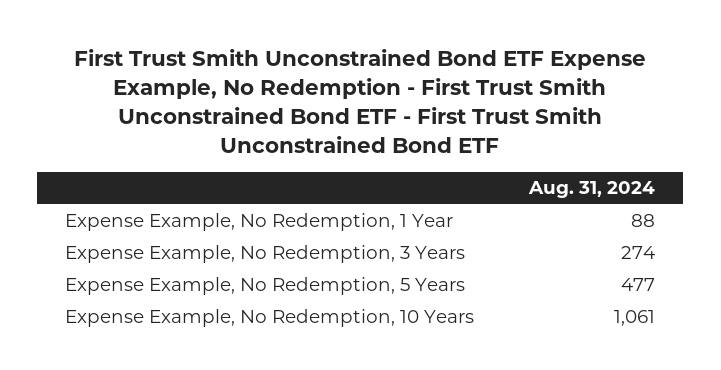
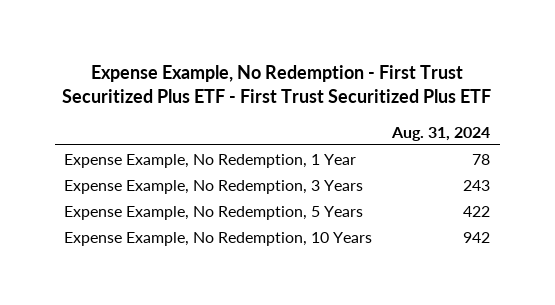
[74,49,647,154] First Trust Smith Unconstrained Bond ETF Expense Example, No Redemption - First Trust Smith Unconstrained Bond ETF - First Trust Smith Unconstrained Bond ETF -> [62,65,492,104] Expense Example, No Redemption - First Trust Securitized Plus ETF - First Trust Securitized Plus ETF
[631,214,656,228] 88 -> [472,153,491,165] 78
[621,246,656,260] 274 -> [463,179,491,191] 243
[621,278,656,292] 477 -> [463,205,491,217] 422
[614,310,656,327] 1,061 -> [463,231,491,243] 942

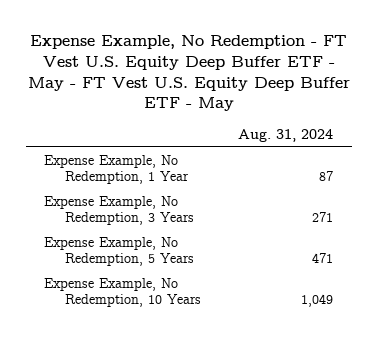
[62,65,492,104] Expense Example, No Redemption - First Trust Securitized Plus ETF - First Trust Securitized Plus ETF -> [27,35,350,112] Expense Example, No Redemption - FT Vest U.S. Equity Deep Buffer ETF - May - FT Vest U.S. Equity Deep Buffer ETF - May
[472,153,491,165] 78 -> [319,170,334,181] 87
[463,179,491,191] 243 -> [312,211,334,222] 271
[463,205,491,217] 422 -> [312,252,334,263] 471
[463,231,491,243] 942 -> [301,293,334,307] 1,049

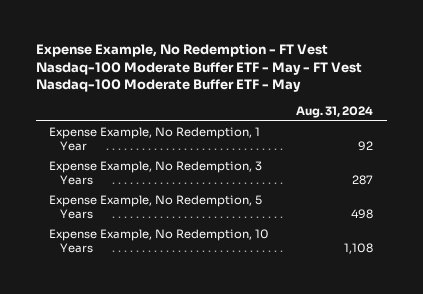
[27,35,350,112] Expense Example, No Redemption - FT Vest U.S. Equity Deep Buffer ETF - May - FT Vest U.S. Equity Deep Buffer ETF - May -> [36,43,363,93] Expense Example, No Redemption - FT Vest Nasdaq-100 Moderate Buffer ETF - May - FT Vest Nasdaq-100 Moderate Buffer ETF - May
[319,170,334,181] 87 -> [358,141,374,152] 92
[312,211,334,222] 271 -> [352,175,374,186] 287
[312,252,334,263] 471 -> [351,209,374,220] 498
[301,293,334,307] 1,049 -> [344,243,374,255] 1,108

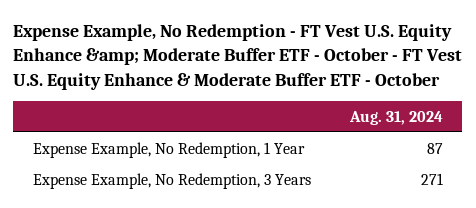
[36,43,363,93] Expense Example, No Redemption - FT Vest Nasdaq-100 Moderate Buffer ETF - May - FT Vest Nasdaq-100 Moderate Buffer ETF - May -> [13,24,463,90] Expense Example, No Redemption - FT Vest U.S. Equity Enhance &amp; Moderate Buffer ETF - October - FT Vest U.S. Equity Enhance & Moderate Buffer ETF - October
[49,195,263,220] Expense Example, No Redemption, 5 Years -> none
[49,229,270,254] Expense Example, No Redemption, 10 Years -> none
[358,141,374,152] 92 -> [426,142,443,154] 87
[352,175,374,186] 287 -> [420,172,443,185] 271

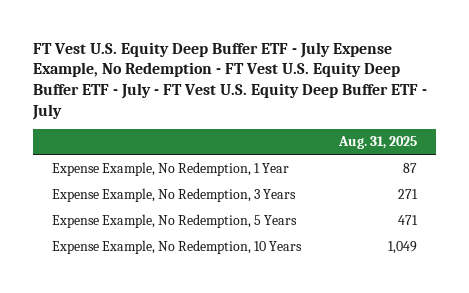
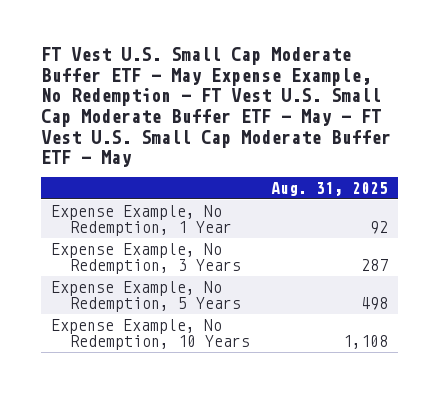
[32,41,428,120] FT Vest U.S. Equity Deep Buffer ETF - July Expense Example, No Redemption - FT Vest U.S. Equity Deep Buffer ETF - July - FT Vest U.S. Equity Deep Buffer ETF - July -> [40,47,391,168] FT Vest U.S. Small Cap Moderate Buffer ETF - May Expense Example, No Redemption - FT Vest U.S. Small Cap Moderate Buffer ETF - May - FT Vest U.S. Small Cap Moderate Buffer ETF - May
[402,163,417,174] 87 -> [369,221,388,235] 92
[397,189,418,200] 271 -> [360,259,388,272] 287
[397,215,418,226] 471 -> [360,297,388,311] 498
[387,241,417,255] 1,049 -> [342,335,388,350] 1,108

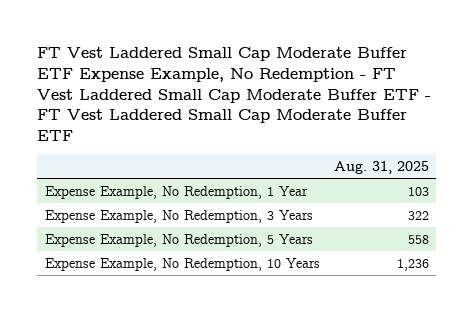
[40,47,391,168] FT Vest U.S. Small Cap Moderate Buffer ETF - May Expense Example, No Redemption - FT Vest U.S. Small Cap Moderate Buffer ETF - May - FT Vest U.S. Small Cap Moderate Buffer ETF - May -> [37,47,432,141] FT Vest Laddered Small Cap Moderate Buffer ETF Expense Example, No Redemption - FT Vest Laddered Small Cap Moderate Buffer ETF - FT Vest Laddered Small Cap Moderate Buffer ETF
[369,221,388,235] 92 -> [407,186,429,196] 103
[360,259,388,272] 287 -> [407,210,429,220] 322
[360,297,388,311] 498 -> [407,234,429,244] 558
[342,335,388,350] 1,108 -> [396,258,429,271] 1,236

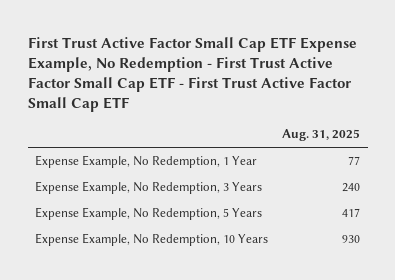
[37,47,432,141] FT Vest Laddered Small Cap Moderate Buffer ETF Expense Example, No Redemption - FT Vest Laddered Small Cap Moderate Buffer ETF - FT Vest Laddered Small Cap Moderate Buffer ETF -> [27,36,357,113] First Trust Active Factor Small Cap ETF Expense Example, No Redemption - First Trust Active Factor Small Cap ETF - First Trust Active Factor Small Cap ETF
[407,186,429,196] 103 -> [348,156,361,166] 77
[407,210,429,220] 322 -> [342,183,361,193] 240
[407,234,429,244] 558 -> [342,208,361,218] 417
[396,258,429,271] 1,236 -> [342,235,361,244] 930

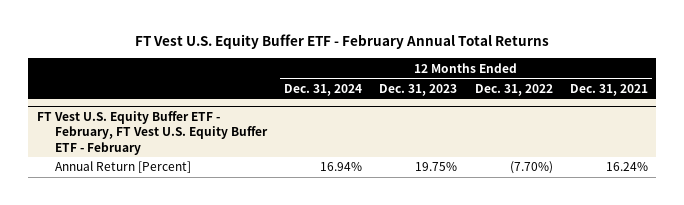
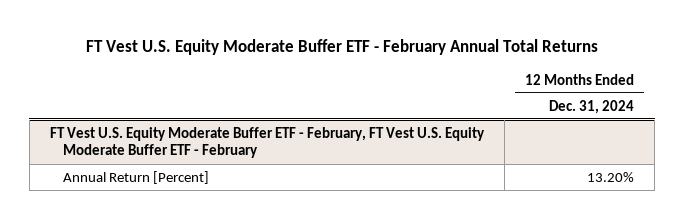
[135,34,550,50] FT Vest U.S. Equity Buffer ETF - February Annual Total Returns -> [85,39,598,56] FT Vest U.S. Equity Moderate Buffer ETF - February Annual Total Returns
[379,83,458,96] Dec. 31, 2023 -> none
[474,83,553,96] Dec. 31, 2022 -> none
[569,83,648,96] Dec. 31, 2021 -> none
[36,110,269,155] FT Vest U.S. Equity Buffer ETF - February, FT Vest U.S. Equity Buffer ETF - February -> [49,126,485,159] FT Vest U.S. Equity Moderate Buffer ETF - February, FT Vest U.S. Equity Moderate Buffer ETF - February
[320,162,363,172] 16.94% -> [587,171,635,182] 13.20%

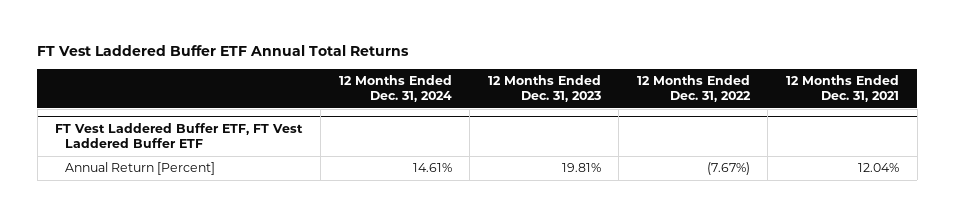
[85,39,598,56] FT Vest U.S. Equity Moderate Buffer ETF - February Annual Total Returns -> [37,45,410,57] FT Vest Laddered Buffer ETF Annual Total Returns
none -> [487,75,601,103] 12 Months Ended Dec. 31, 2023
none -> [636,75,751,103] 12 Months Ended Dec. 31, 2022
none -> [785,75,899,103] 12 Months Ended Dec. 31, 2021
[49,126,485,159] FT Vest U.S. Equity Moderate Buffer ETF - February, FT Vest U.S. Equity Moderate Buffer ETF - February -> none
none -> [55,122,304,148] FT Vest Laddered Buffer ETF, FT Vest Laddered Buffer ETF
[587,171,635,182] 13.20% -> [412,163,452,173] 14.61%

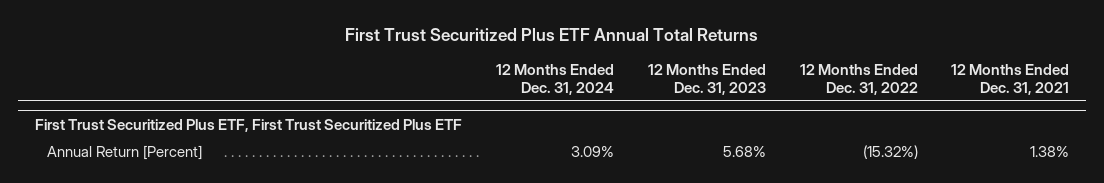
[37,45,410,57] FT Vest Laddered Buffer ETF Annual Total Returns -> [345,27,759,41] First Trust Securitized Plus ETF Annual Total Returns
[55,122,304,148] FT Vest Laddered Buffer ETF, FT Vest Laddered Buffer ETF -> none
none -> [34,118,462,132] First Trust Securitized Plus ETF, First Trust Securitized Plus ETF
[412,163,452,173] 14.61% -> [570,146,614,158] 3.09%
[561,163,601,173] 19.81% -> [722,146,766,158] 5.68%
[706,162,750,176] (7.67%) -> [862,145,918,160] (15.32%)
[857,163,899,173] 12.04% -> [1030,146,1070,158] 1.38%

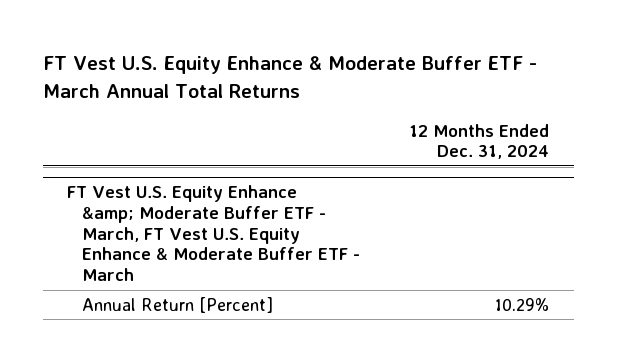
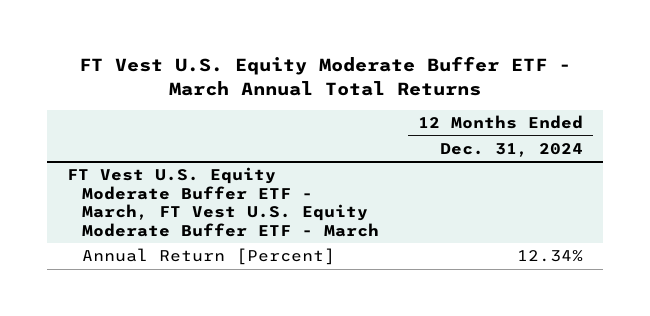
[42,56,537,98] FT Vest U.S. Equity Enhance & Moderate Buffer ETF - March Annual Total Returns -> [79,56,572,96] FT Vest U.S. Equity Moderate Buffer ETF - March Annual Total Returns
[67,185,360,281] FT Vest U.S. Equity Enhance &amp; Moderate Buffer ETF - March, FT Vest U.S. Equity Enhance & Moderate Buffer ETF - March -> [67,167,379,237] FT Vest U.S. Equity Moderate Buffer ETF - March, FT Vest U.S. Equity Moderate Buffer ETF - March
[495,297,550,311] 10.29% -> [517,250,584,263] 12.34%

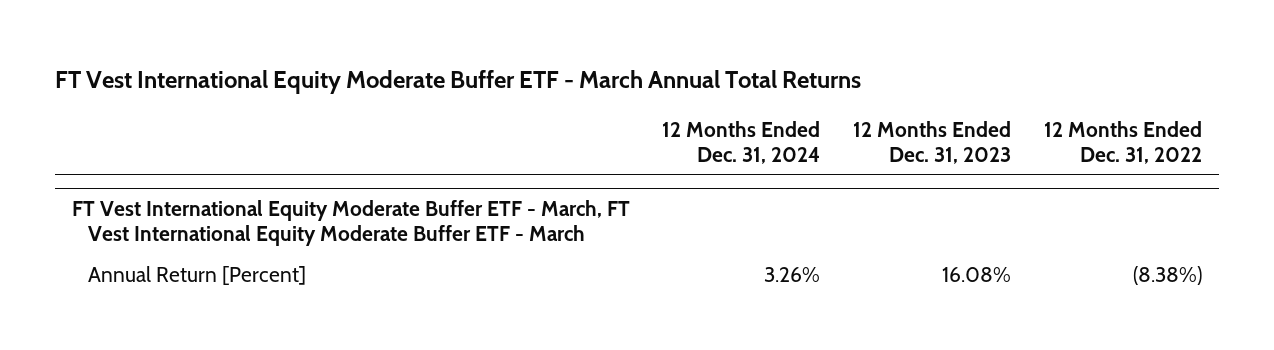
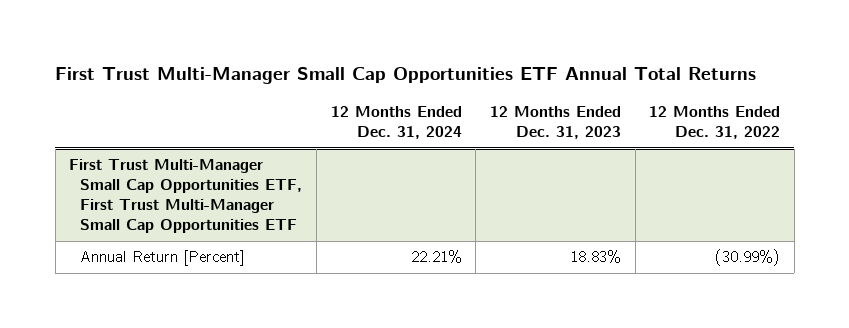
[55,69,862,94] FT Vest International Equity Moderate Buffer ETF - March Annual Total Returns -> [55,66,757,84] First Trust Multi-Manager Small Cap Opportunities ETF Annual Total Returns
[71,200,630,247] FT Vest International Equity Moderate Buffer ETF - March, FT Vest International Equity Moderate Buffer ETF - March -> none
none -> [69,159,303,234] First Trust Multi-Manager Small Cap Opportunities ETF, First Trust Multi-Manager Small Cap Opportunities ETF
[764,266,821,282] 3.26% -> [410,250,462,264] 22.21%
[942,266,1012,282] 16.08% -> [569,250,621,264] 18.83%
[1133,265,1203,285] (8.38%) -> [715,249,781,267] (30.99%)

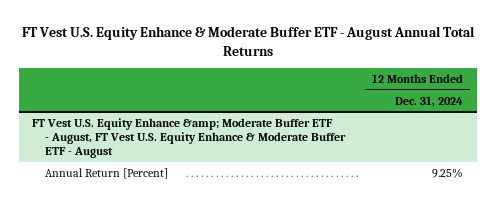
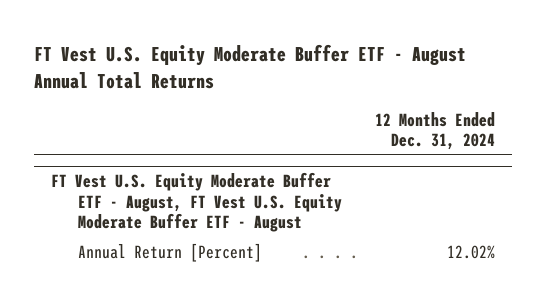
[21,26,475,56] FT Vest U.S. Equity Enhance & Moderate Buffer ETF - August Annual Total Returns -> [33,43,466,89] FT Vest U.S. Equity Moderate Buffer ETF - August Annual Total Returns
[32,118,346,159] FT Vest U.S. Equity Enhance &amp; Moderate Buffer ETF - August, FT Vest U.S. Equity Enhance & Moderate Buffer ETF - August -> [50,171,342,233] FT Vest U.S. Equity Moderate Buffer ETF - August, FT Vest U.S. Equity Moderate Buffer ETF - August
[432,168,464,179] 9.25% -> [447,244,496,259] 12.02%

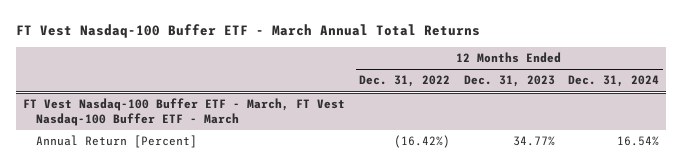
[33,43,466,89] FT Vest U.S. Equity Moderate Buffer ETF - August Annual Total Returns -> [16,23,481,38] FT Vest Nasdaq-100 Buffer ETF - March Annual Total Returns
none -> [358,75,450,88] Dec. 31, 2022
none -> [463,75,555,88] Dec. 31, 2023
[50,171,342,233] FT Vest U.S. Equity Moderate Buffer ETF - August, FT Vest U.S. Equity Moderate Buffer ETF - August -> none
none -> [23,98,346,127] FT Vest Nasdaq-100 Buffer ETF - March, FT Vest Nasdaq-100 Buffer ETF - March
[447,244,496,259] 12.02% -> [617,136,660,147] 16.54%

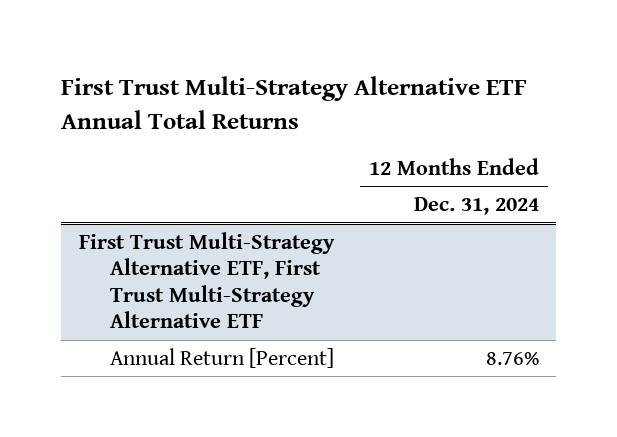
[16,23,481,38] FT Vest Nasdaq-100 Buffer ETF - March Annual Total Returns -> [61,76,528,129] First Trust Multi-Strategy Alternative ETF Annual Total Returns
[358,75,450,88] Dec. 31, 2022 -> none
[463,75,555,88] Dec. 31, 2023 -> none
[23,98,346,127] FT Vest Nasdaq-100 Buffer ETF - March, FT Vest Nasdaq-100 Buffer ETF - March -> none
none -> [78,231,335,329] First Trust Multi-Strategy Alternative ETF, First Trust Multi-Strategy Alternative ETF
[617,136,660,147] 16.54% -> [485,351,539,365] 8.76%

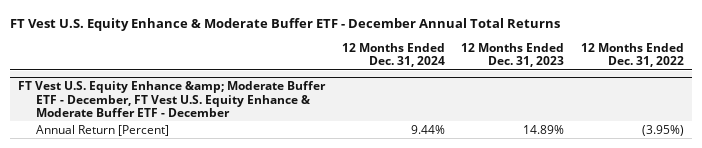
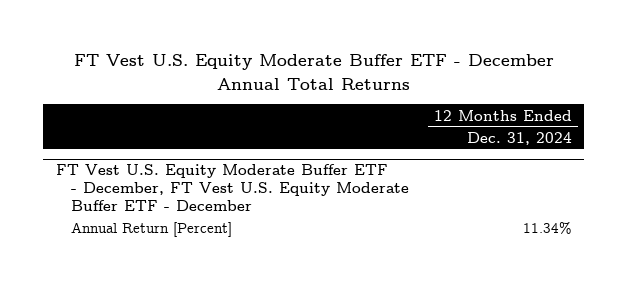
[10,17,561,31] FT Vest U.S. Equity Enhance & Moderate Buffer ETF - December Annual Total Returns -> [73,54,554,90] FT Vest U.S. Equity Moderate Buffer ETF - December Annual Total Returns
[461,42,565,68] 12 Months Ended Dec. 31, 2023 -> none
[580,42,684,68] 12 Months Ended Dec. 31, 2022 -> none
[18,81,327,117] FT Vest U.S. Equity Enhance &amp; Moderate Buffer ETF - December, FT Vest U.S. Equity Enhance & Moderate Buffer ETF - December -> [55,164,409,212] FT Vest U.S. Equity Moderate Buffer ETF - December, FT Vest U.S. Equity Moderate Buffer ETF - December
[410,124,445,134] 9.44% -> [522,221,572,235] 11.34%

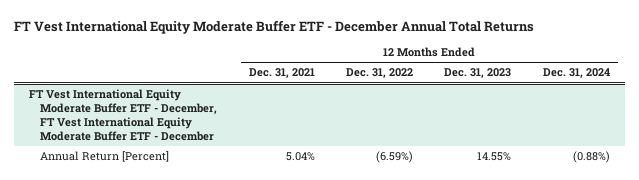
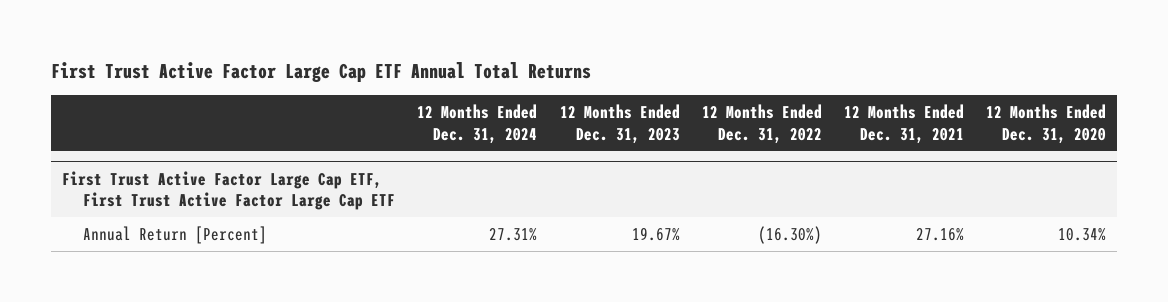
[13,19,534,34] FT Vest International Equity Moderate Buffer ETF - December Annual Total Returns -> [50,61,591,82] First Trust Active Factor Large Cap ETF Annual Total Returns
none -> [986,103,1107,144] 12 Months Ended Dec. 31, 2020
[29,89,218,141] FT Vest International Equity Moderate Buffer ETF - December, FT Vest International Equity Moderate Buffer ETF - December -> none
none -> [62,170,396,211] First Trust Active Factor Large Cap ETF, First Trust Active Factor Large Cap ETF
[285,152,315,162] 5.04% -> [915,227,964,241] 27.16%
[376,151,414,164] (6.59%) -> [757,225,822,244] (16.30%)
[477,152,512,162] 14.55% -> [631,226,680,241] 19.67%
[572,151,610,164] (0.88%) -> [489,227,538,241] 27.31%

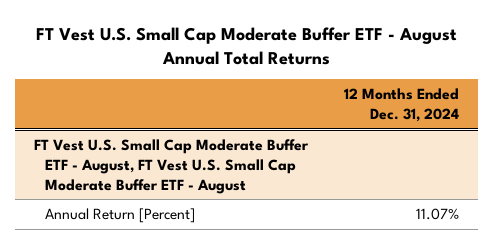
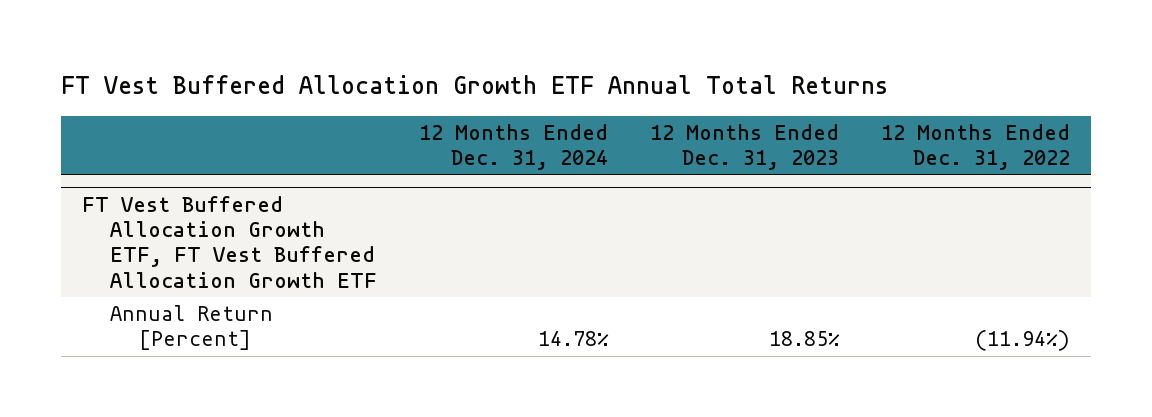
[35,26,457,65] FT Vest U.S. Small Cap Moderate Buffer ETF - August Annual Total Returns -> [60,75,888,95] FT Vest Buffered Allocation Growth ETF Annual Total Returns
none -> [650,123,840,171] 12 Months Ended Dec. 31, 2023
none -> [881,123,1071,171] 12 Months Ended Dec. 31, 2022
[33,138,309,194] FT Vest U.S. Small Cap Moderate Buffer ETF - August, FT Vest U.S. Small Cap Moderate Buffer ETF - August -> none
none -> [81,195,378,288] FT Vest Buffered Allocation Growth ETF, FT Vest Buffered Allocation Growth ETF
[416,207,460,220] 11.07% -> [538,331,610,347] 14.78%

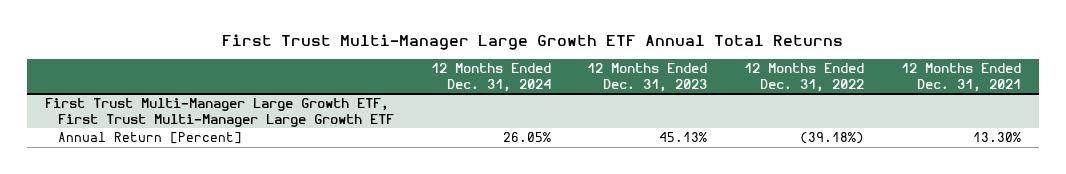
[60,75,888,95] FT Vest Buffered Allocation Growth ETF Annual Total Returns -> [222,34,844,51] First Trust Multi-Manager Large Growth ETF Annual Total Returns
none -> [900,63,1021,92] 12 Months Ended Dec. 31, 2021
[81,195,378,288] FT Vest Buffered Allocation Growth ETF, FT Vest Buffered Allocation Growth ETF -> none
none -> [45,98,395,127] First Trust Multi-Manager Large Growth ETF, First Trust Multi-Manager Large Growth ETF
[538,331,610,347] 14.78% -> [502,132,551,143] 26.05%
[769,331,841,347] 18.85% -> [659,132,708,143] 45.13%
[975,330,1071,352] (11.94%) -> [800,132,865,145] (39.18%)

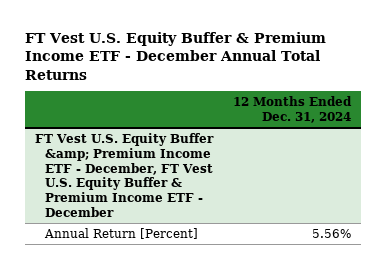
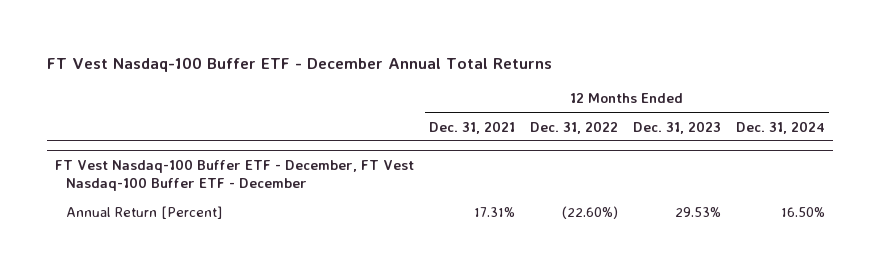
[24,32,326,80] FT Vest U.S. Equity Buffer & Premium Income ETF - December Annual Total Returns -> [47,57,553,73] FT Vest Nasdaq-100 Buffer ETF - December Annual Total Returns
none -> [428,120,515,134] Dec. 31, 2021
none -> [529,120,618,134] Dec. 31, 2022
none -> [633,120,722,134] Dec. 31, 2023
[34,132,214,218] FT Vest U.S. Equity Buffer &amp; Premium Income ETF - December, FT Vest U.S. Equity Buffer & Premium Income ETF - December -> none
none -> [54,159,414,192] FT Vest Nasdaq-100 Buffer ETF - December, FT Vest Nasdaq-100 Buffer ETF - December
[312,228,352,238] 5.56% -> [781,207,826,218] 16.50%

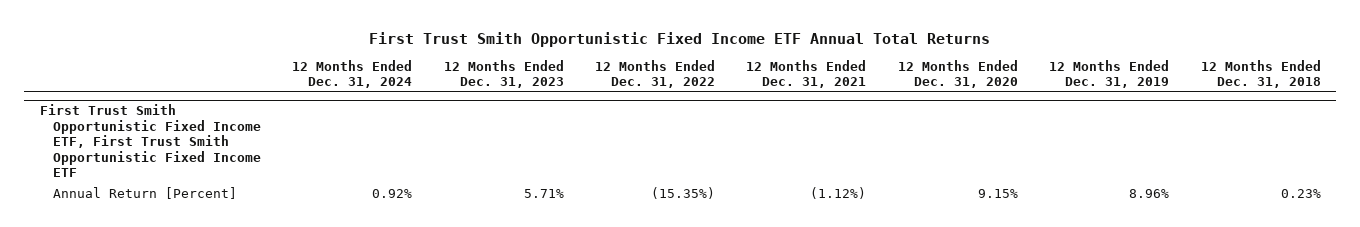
[47,57,553,73] FT Vest Nasdaq-100 Buffer ETF - December Annual Total Returns -> [369,31,991,47] First Trust Smith Opportunistic Fixed Income ETF Annual Total Returns
none -> [897,59,1018,89] 12 Months Ended Dec. 31, 2020
none -> [1049,59,1170,89] 12 Months Ended Dec. 31, 2019
none -> [1200,59,1321,89] 12 Months Ended Dec. 31, 2018
[54,159,414,192] FT Vest Nasdaq-100 Buffer ETF - December, FT Vest Nasdaq-100 Buffer ETF - December -> none
none -> [39,104,261,178] First Trust Smith Opportunistic Fixed Income ETF, First Trust Smith Opportunistic Fixed Income ETF
[473,207,515,218] 17.31% -> [810,186,867,199] (1.12%)
[561,206,618,220] (22.60%) -> [651,186,716,199] (15.35%)
[675,207,722,218] 29.53% -> [523,188,564,198] 5.71%
[781,207,826,218] 16.50% -> [372,188,413,198] 0.92%

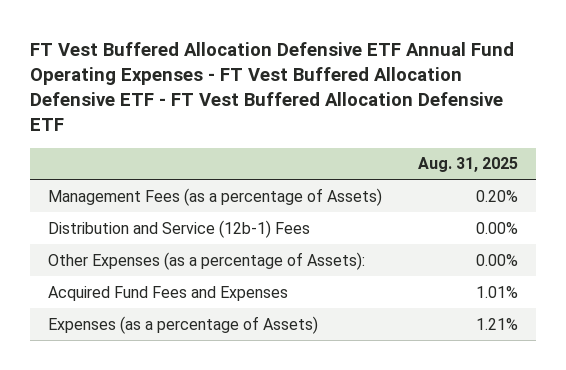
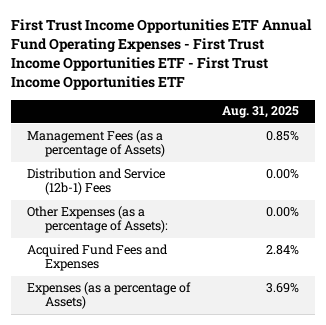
[30,41,515,132] FT Vest Buffered Allocation Defensive ETF Annual Fund Operating Expenses - FT Vest Buffered Allocation Defensive ETF - FT Vest Buffered Allocation Defensive ETF -> [10,18,312,91] First Trust Income Opportunities ETF Annual Fund Operating Expenses - First Trust Income Opportunities ETF - First Trust Income Opportunities ETF
[475,189,518,202] 0.20% -> [266,130,300,141] 0.85%
[475,285,518,298] 1.01% -> [266,244,300,255] 2.84%
[475,317,518,330] 1.21% -> [266,282,300,293] 3.69%

